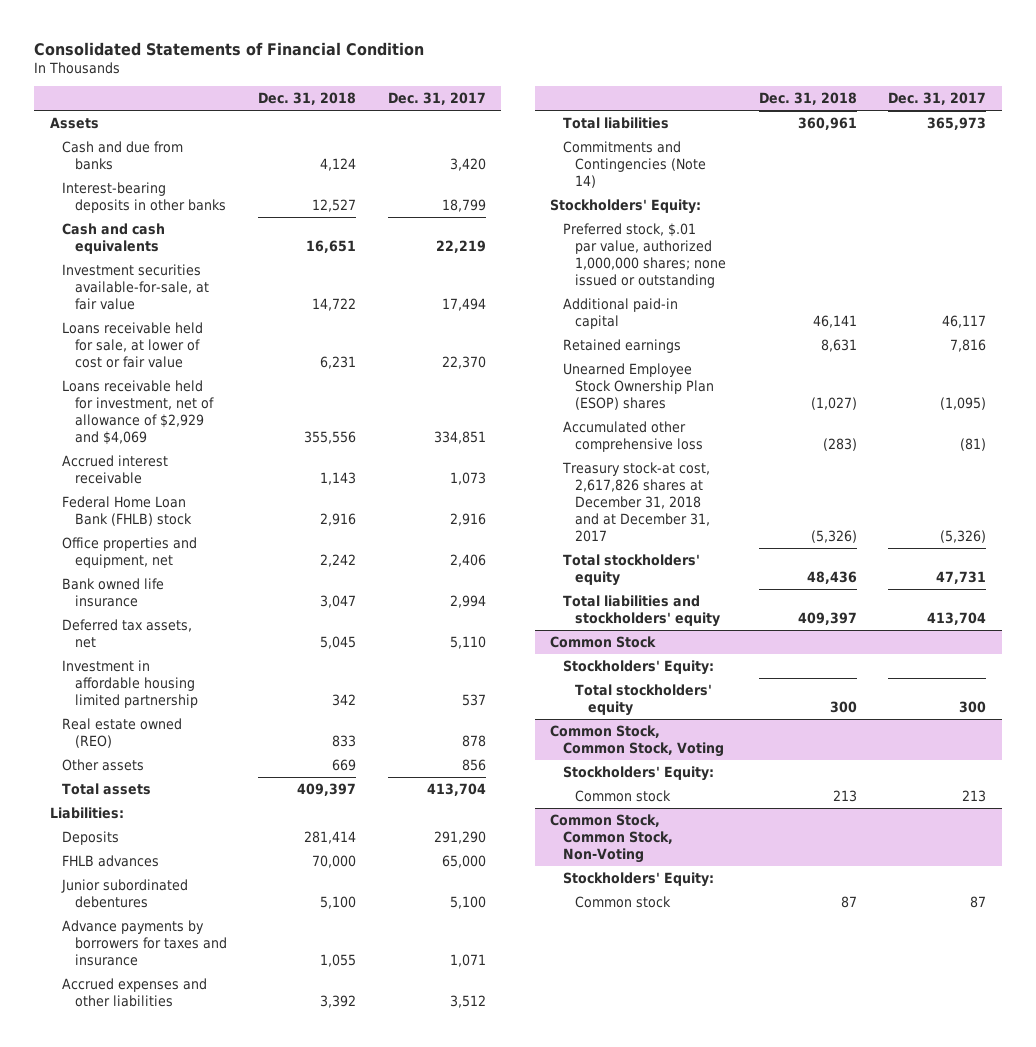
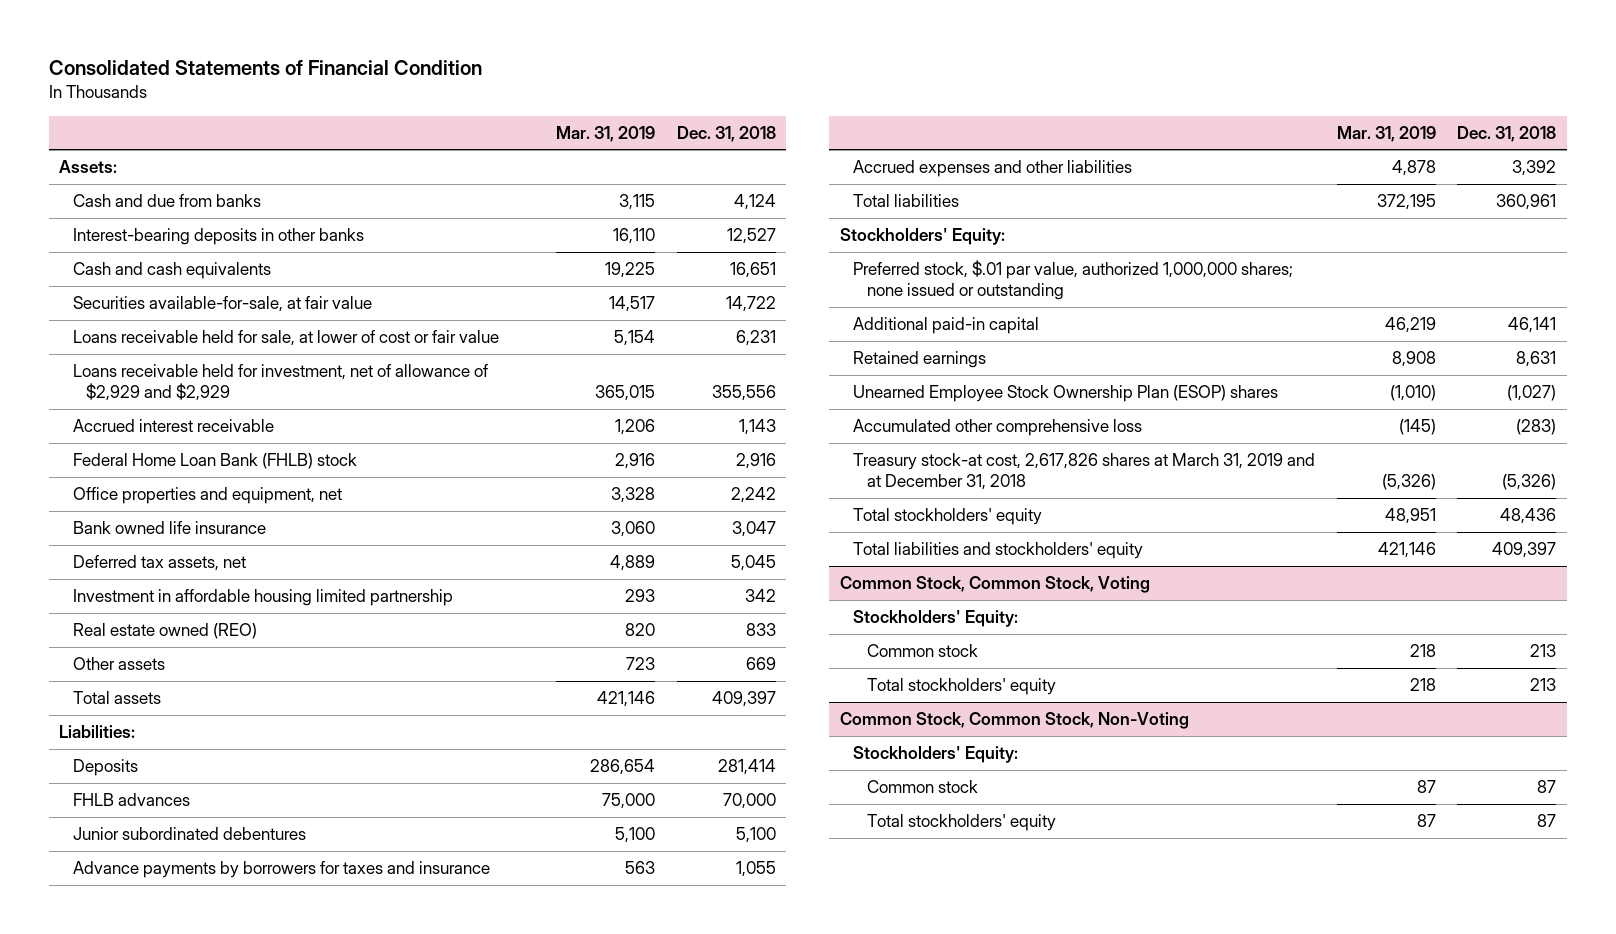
[387,92,486,106] Dec. 31, 2017 -> none
none -> [556,125,656,142] Mar. 31, 2019
[49,117,99,130] Assets -> [59,160,118,174] Assets:
[62,264,209,310] Investment securities available-for-sale, at fair value -> [72,296,372,313] Securities available-for-sale, at fair value
[62,380,214,445] Loans receivable held for investment, net of allowance of $2,929 and $4,069 -> [72,364,488,402] Loans receivable held for investment, net of allowance of $2,929 and $2,929
[562,141,707,188] Commitments and Contingencies (Note 14) -> none
[561,462,711,542] Treasury stock-at cost, 2,617,826 shares at December 31, 2018 and at December 31, 2017 -> [853,453,1316,491] Treasury stock-at cost, 2,617,826 shares at March 31, 2019 and at December 31, 2018
[550,636,657,649] Common Stock -> none
[562,660,714,676] Stockholders' Equity: -> none
[575,684,713,717] Total stockholders' equity -> none
none -> [866,678,1056,696] Total stockholders' equity
none -> [866,814,1056,832] Total stockholders' equity

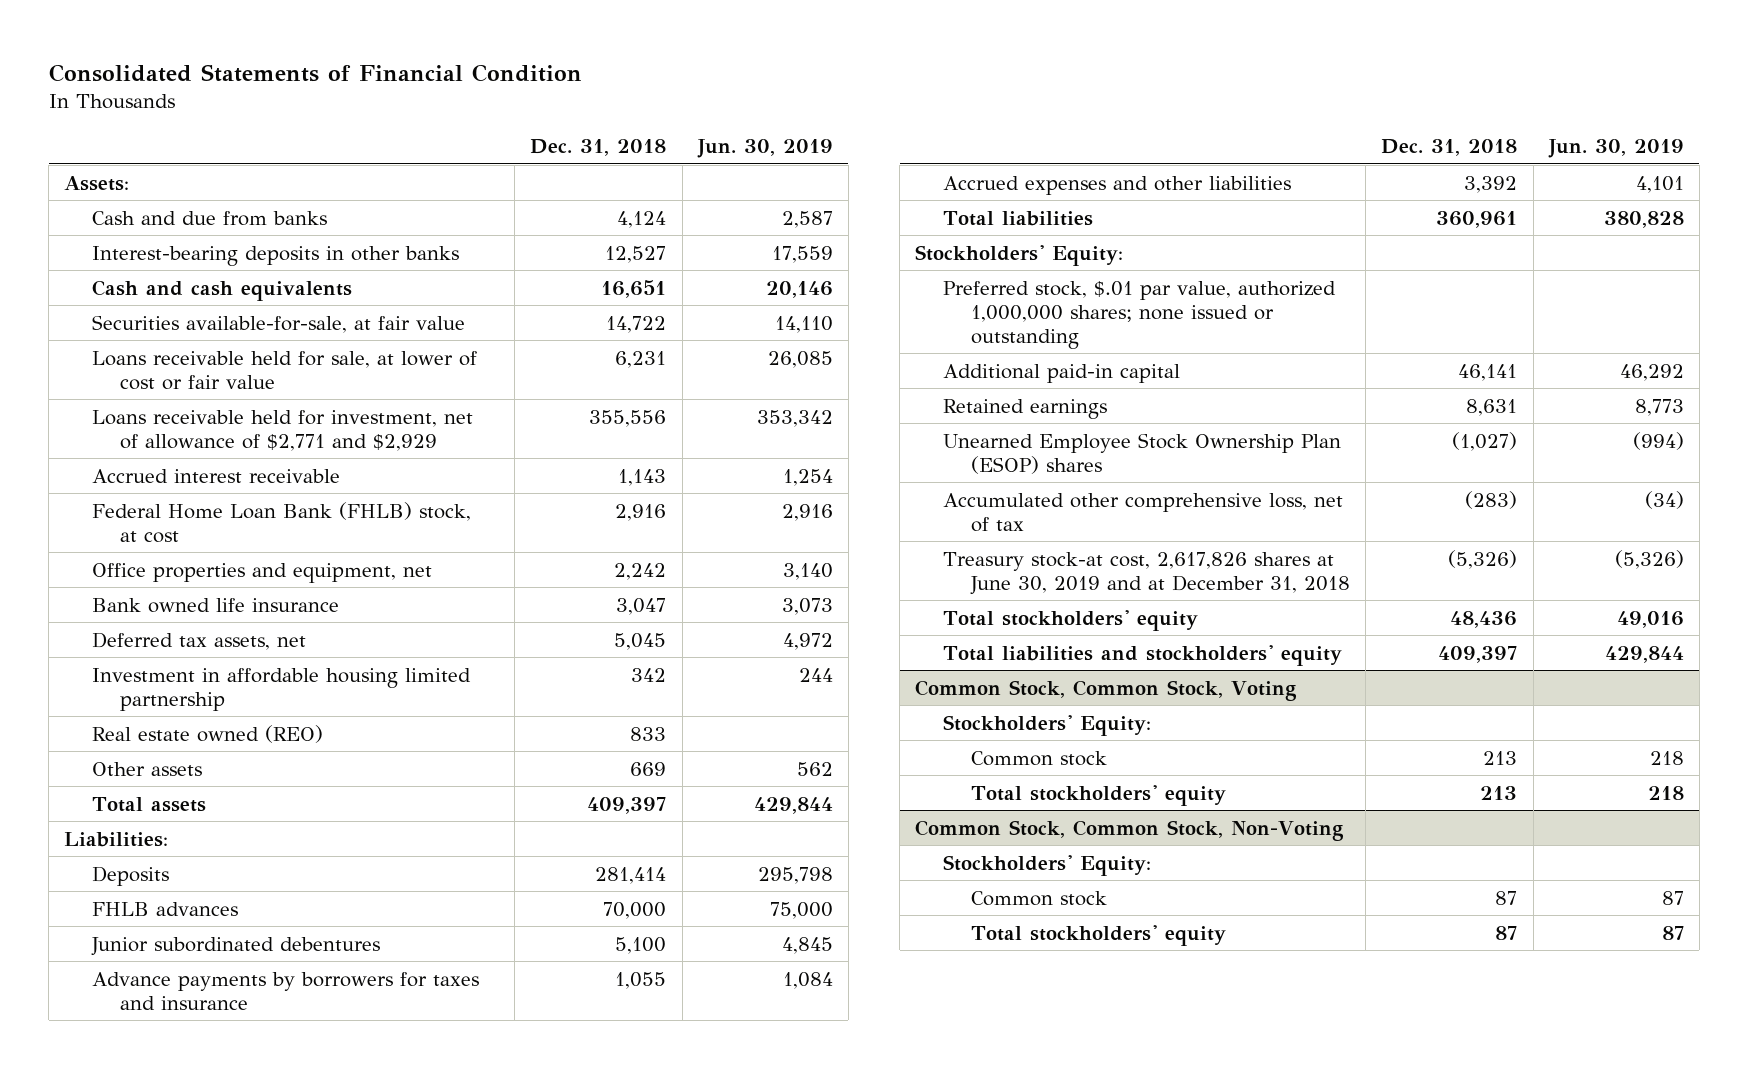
[556,125,656,142] Mar. 31, 2019 -> none
none -> [696,139,833,159] Jun. 30, 2019
[72,364,488,402] Loans receivable held for investment, net of allowance of $2,929 and $2,929 -> [92,409,474,451] Loans receivable held for investment, net of allowance of $2,771 and $2,929
[72,453,357,470] Federal Home Loan Bank (FHLB) stock -> [92,501,472,543] Federal Home Loan Bank (FHLB) stock, at cost
[853,419,1143,437] Accumulated other comprehensive loss -> [943,492,1344,532] Accumulated other comprehensive loss, net of tax
[853,453,1316,491] Treasury stock-at cost, 2,617,826 shares at March 31, 2019 and at December 31, 2018 -> [943,551,1351,595] Treasury stock-at cost, 2,617,826 shares at June 30, 2019 and at December 31, 2018

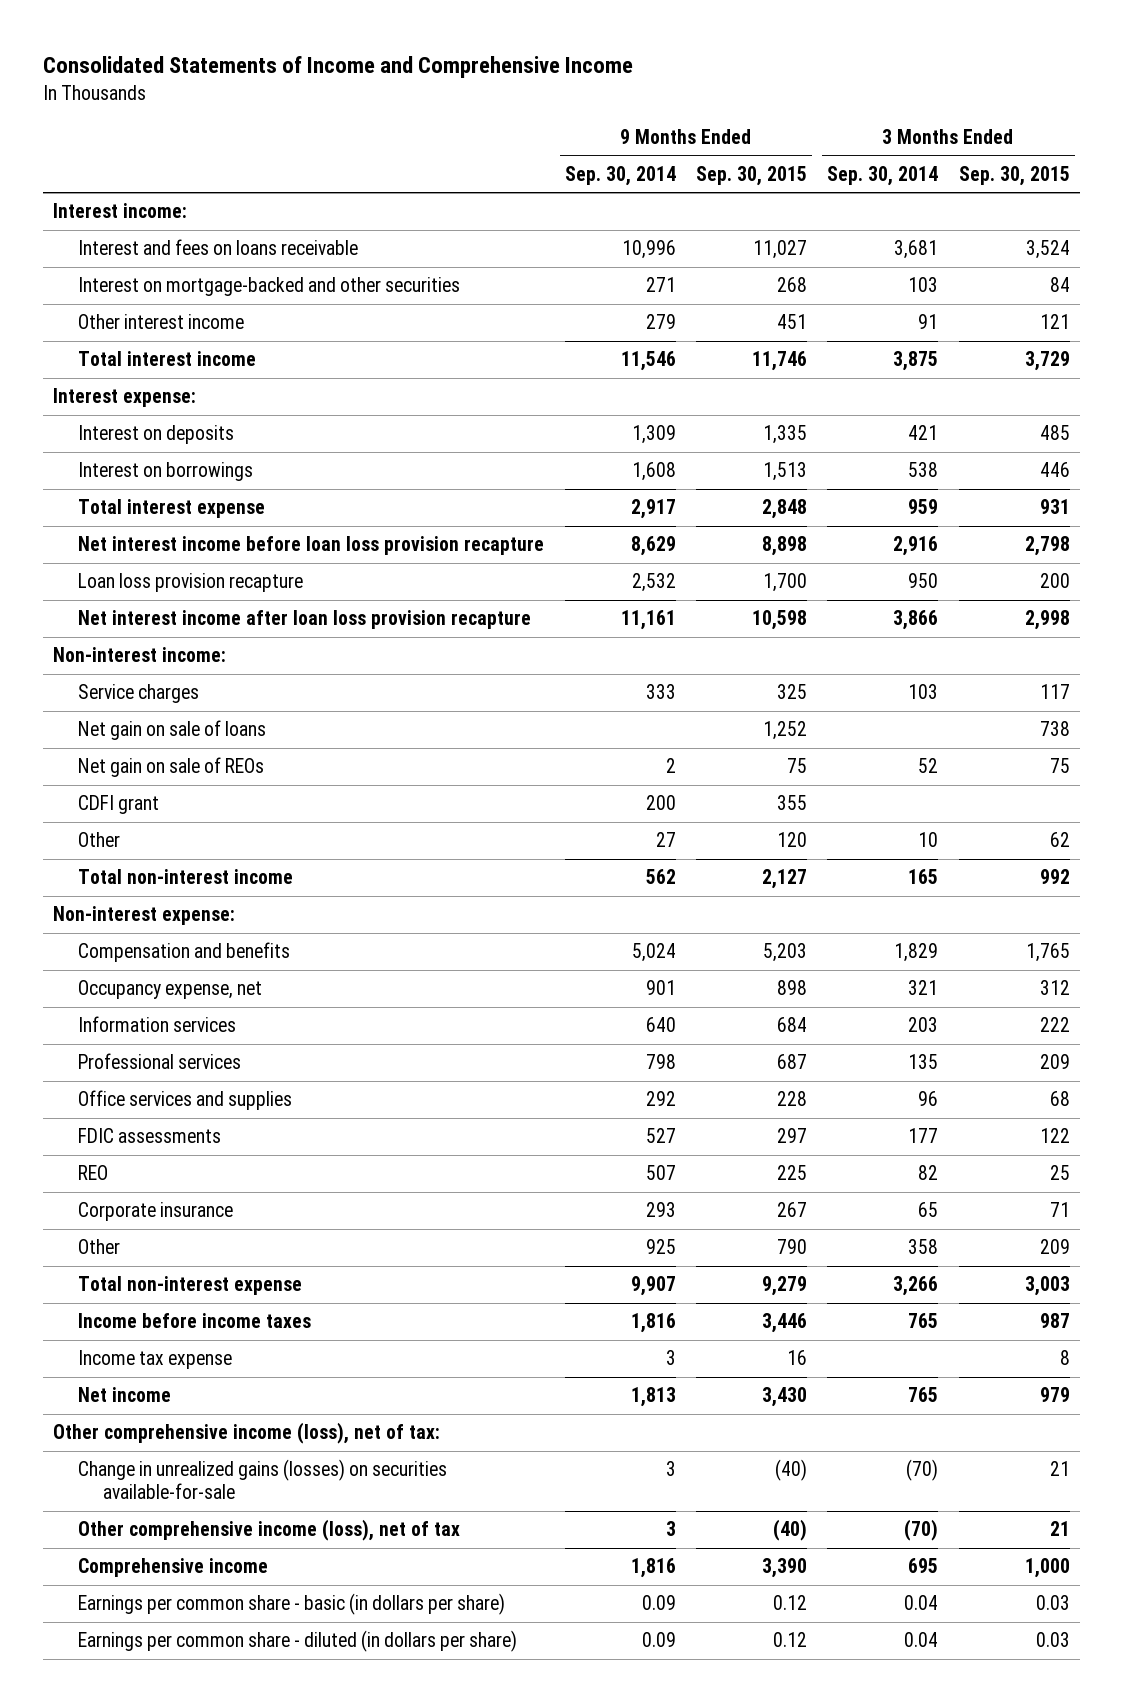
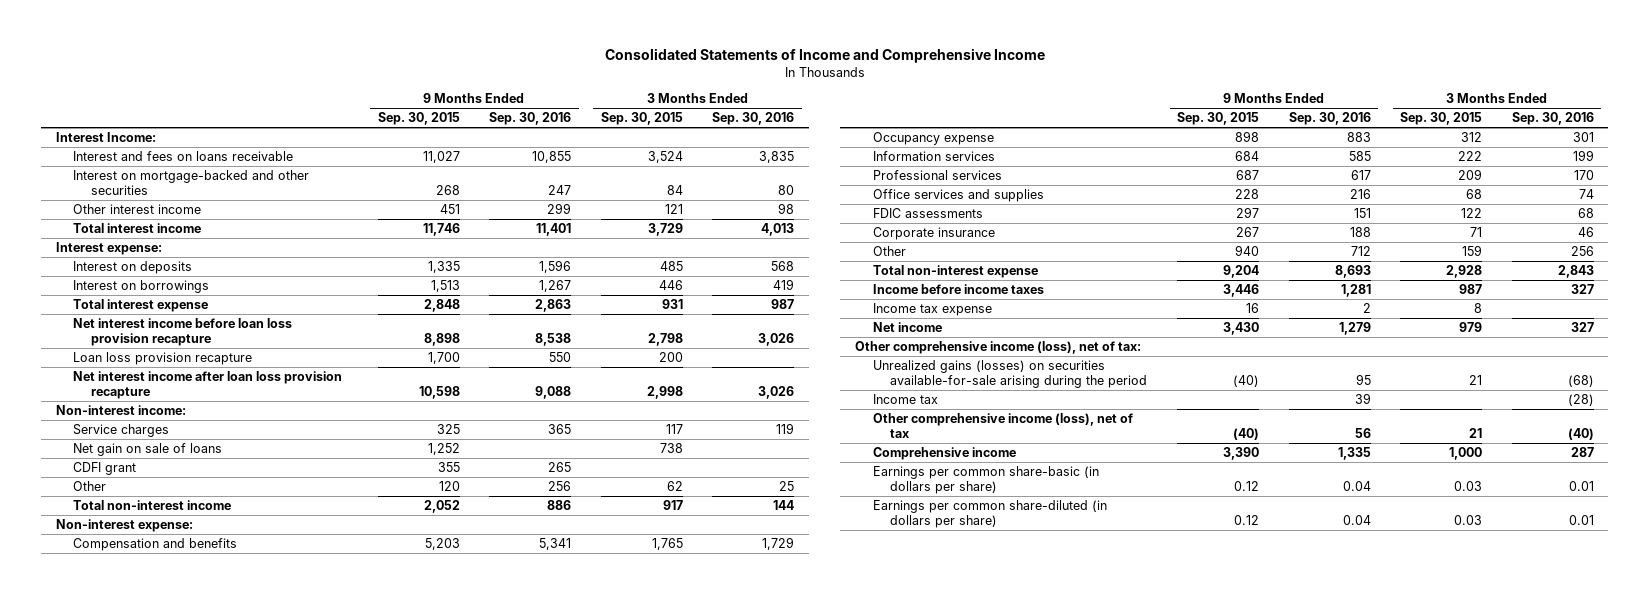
[564,165,676,186] Sep. 30, 2014 -> none
[827,165,939,186] Sep. 30, 2014 -> none
none -> [489,112,572,126] Sep. 30, 2016
none -> [712,112,795,126] Sep. 30, 2016
[53,203,188,219] Interest income: -> [55,132,156,143] Interest Income:
[78,757,265,778] Net gain on sale of REOs -> none
[761,869,807,890] 2,127 -> [423,500,460,514] 2,052
[1039,869,1070,885] 992 -> [662,500,683,511] 917
[78,980,263,1000] Occupancy expense, net -> [872,132,994,146] Occupancy expense
[78,1165,109,1181] REO -> none
[776,1239,807,1255] 790 -> [1234,245,1259,257] 940
[1039,1239,1070,1255] 209 -> [1462,245,1483,257] 159
[761,1276,807,1297] 9,279 -> [1222,265,1259,279] 9,204
[1024,1276,1070,1297] 3,003 -> [1446,265,1483,279] 2,928
[78,1459,448,1500] Change in unrealized gains (losses) on securities available-for-sale -> [872,360,1148,388] Unrealized gains (losses) on securities available-for-sale arising during the period
none -> [872,394,938,405] Income tax
[78,1593,506,1616] Earnings per common share - basic (in dollars per share) -> [872,466,1099,494] Earnings per common share-basic (in dollars per share)
[78,1630,518,1653] Earnings per common share - diluted (in dollars per share) -> [872,500,1107,528] Earnings per common share-diluted (in dollars per share)

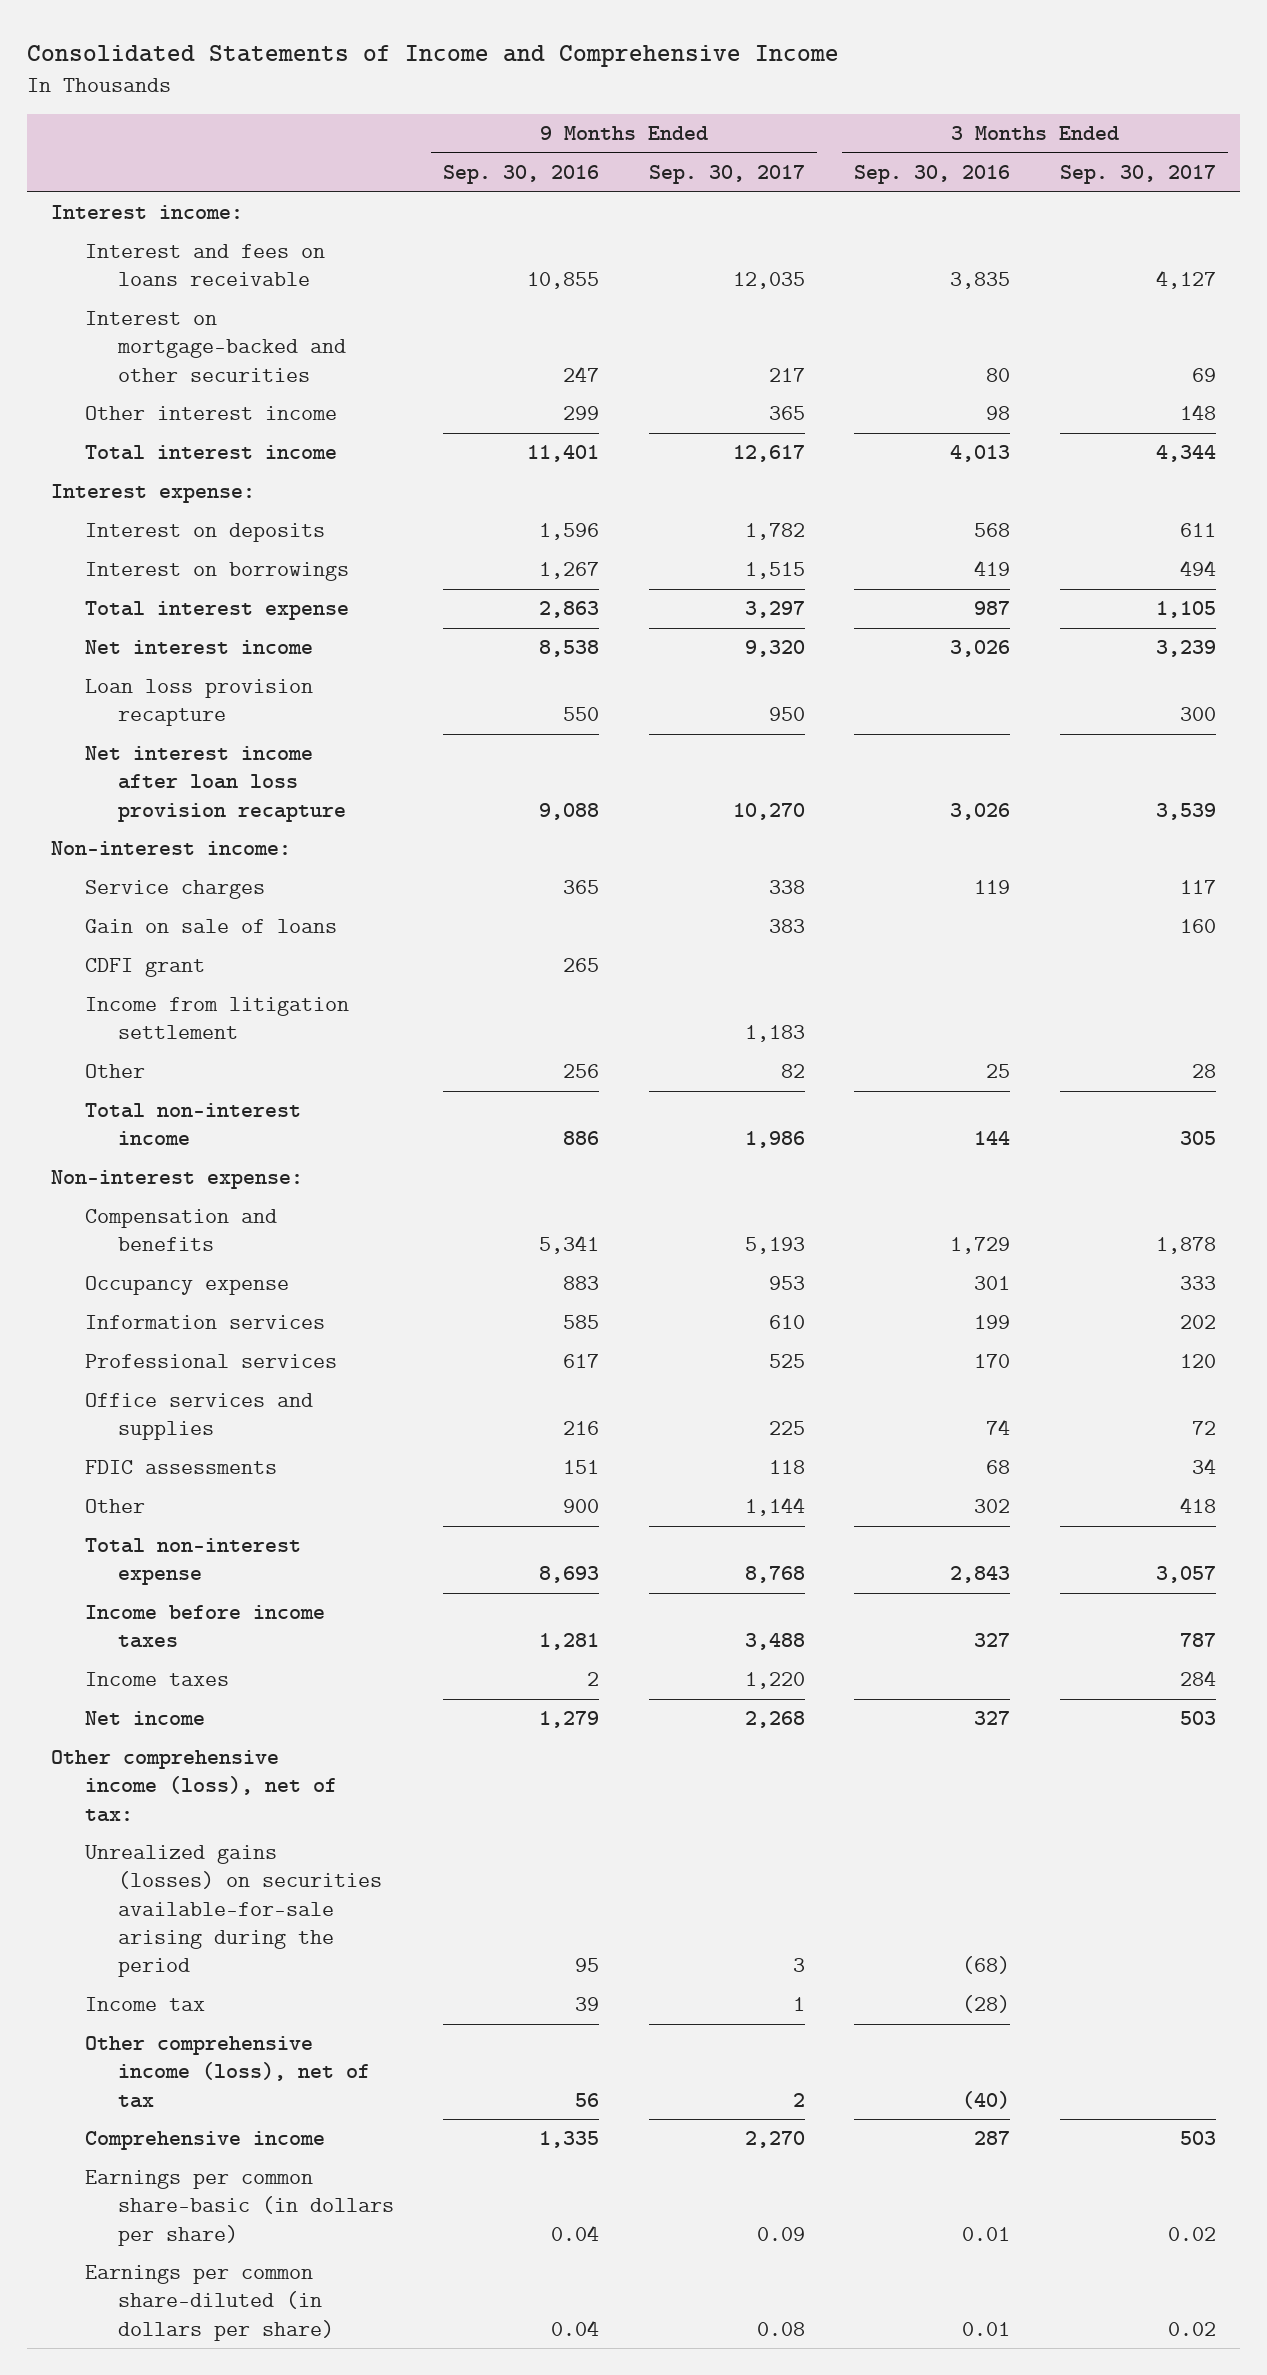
[377,112,460,126] Sep. 30, 2015 -> none
[600,112,683,126] Sep. 30, 2015 -> none
none -> [648,165,805,185] Sep. 30, 2017
none -> [1059,165,1216,185] Sep. 30, 2017
[55,132,156,143] Interest Income: -> [51,205,244,220] Interest income:
[73,318,293,346] Net interest income before loan loss provision recapture -> [84,640,313,655] Net interest income
[73,443,223,457] Net gain on sale of loans -> [84,919,337,934] Gain on sale of loans
none -> [84,997,349,1040] Income from litigation settlement
[872,227,995,241] Corporate insurance -> none
[1350,246,1371,257] 712 -> [563,1499,600,1514] 900
[1570,246,1594,257] 256 -> [974,1499,1011,1514] 302
[872,303,992,317] Income tax expense -> [84,1672,229,1687] Income taxes

